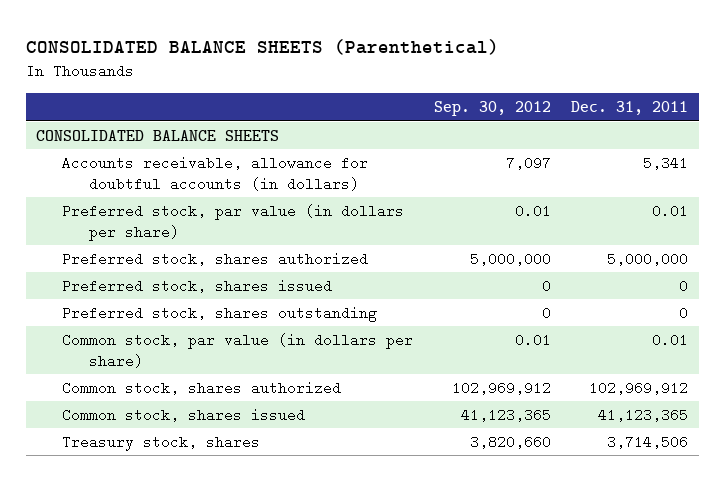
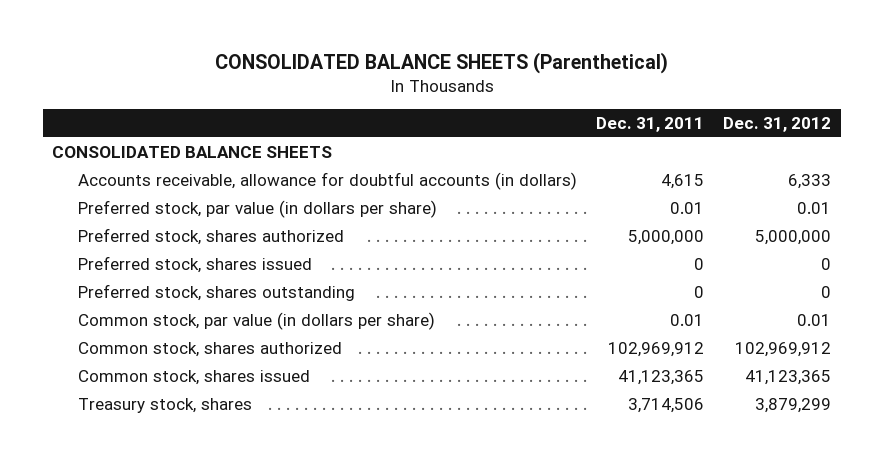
[433,101,551,117] Sep. 30, 2012 -> none
none -> [723,116,832,132] Dec. 31, 2012
[643,155,689,170] 5,341 -> [661,173,705,189] 4,615

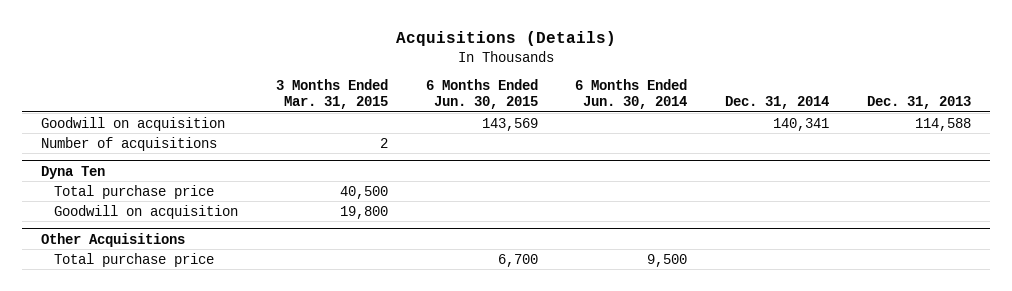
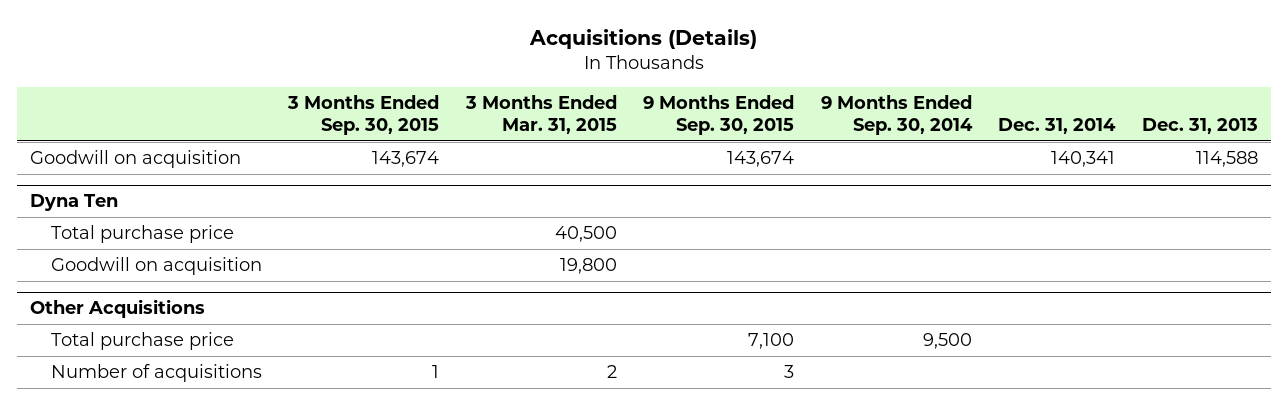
[425,79,538,110] 6 Months Ended Jun. 30, 2015 -> none
[575,79,688,110] 6 Months Ended Jun. 30, 2014 -> none
none -> [287,94,440,136] 3 Months Ended Sep. 30, 2015
none -> [643,94,795,136] 9 Months Ended Sep. 30, 2015
none -> [820,94,973,136] 9 Months Ended Sep. 30, 2014
[40,136,217,151] Number of acquisitions -> none
none -> [50,364,262,383] Number of acquisitions

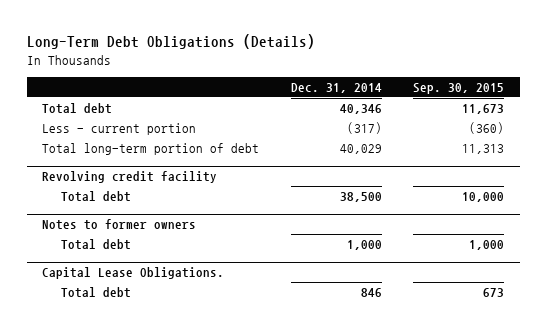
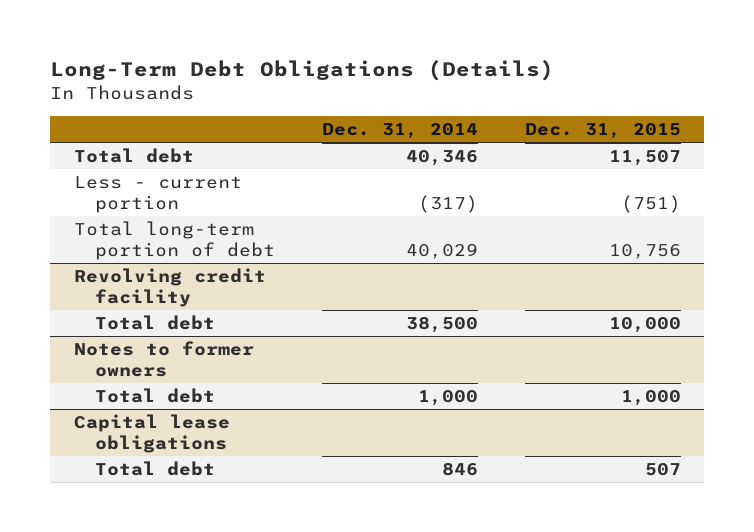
[413,82,505,94] Sep. 30, 2015 -> none
none -> [524,123,681,140] Dec. 31, 2015
[42,267,225,280] Capital Lease Obligations. -> [73,414,230,453] Capital lease obligations

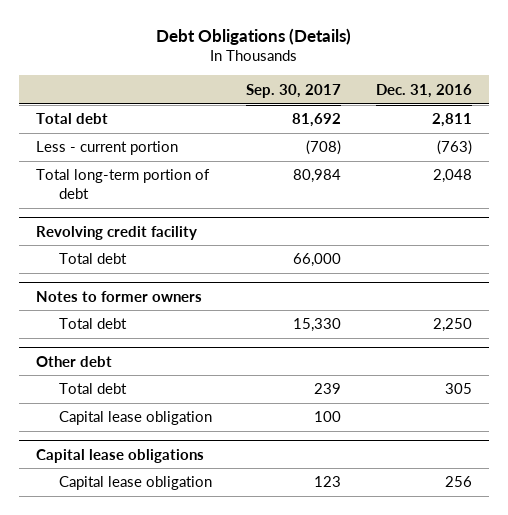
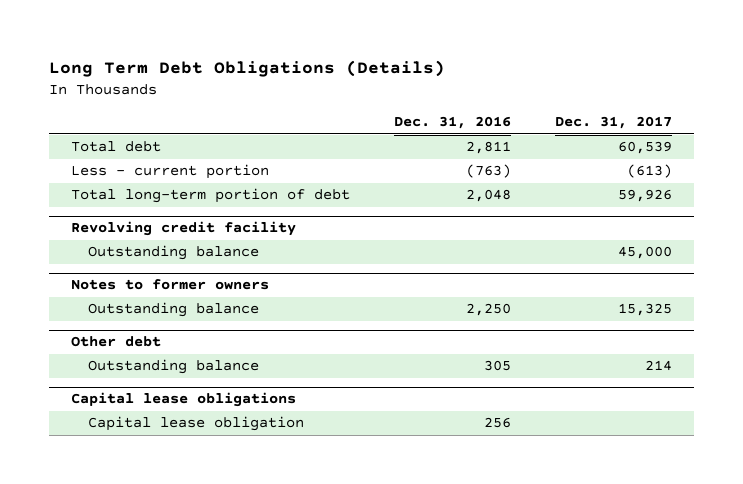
[155,27,351,45] Debt Obligations (Details) -> [49,60,446,78] Long Term Debt Obligations (Details)
[246,83,342,98] Sep. 30, 2017 -> none
none -> [555,116,673,130] Dec. 31, 2017
[58,253,127,265] Total debt -> [87,245,259,261] Outstanding balance
[58,318,127,330] Total debt -> [87,302,259,318] Outstanding balance
[58,411,212,426] Capital lease obligation -> none
[58,383,127,395] Total debt -> [87,359,259,375] Outstanding balance

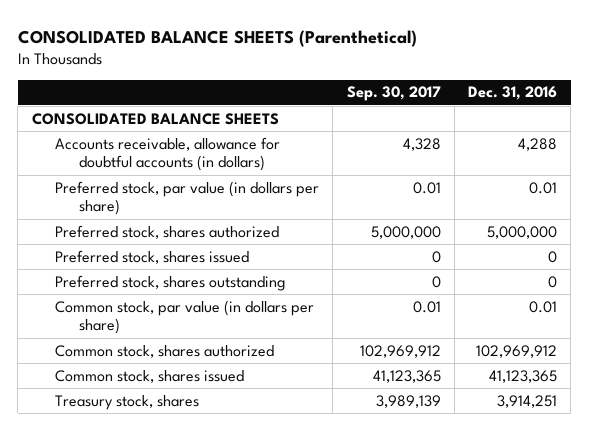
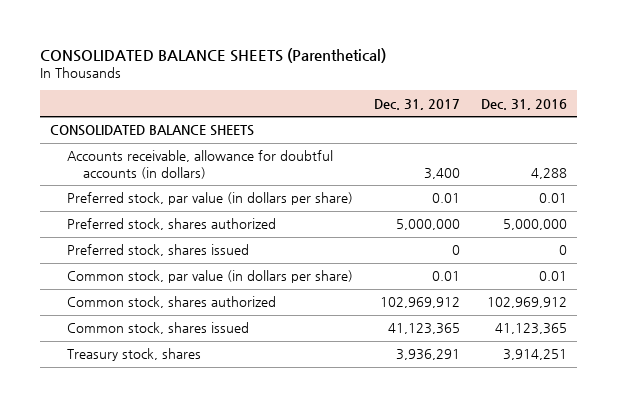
[346,86,441,102] Sep. 30, 2017 -> none
none -> [373,98,460,110] Dec. 31, 2017
[55,274,287,291] Preferred stock, shares outstanding -> none

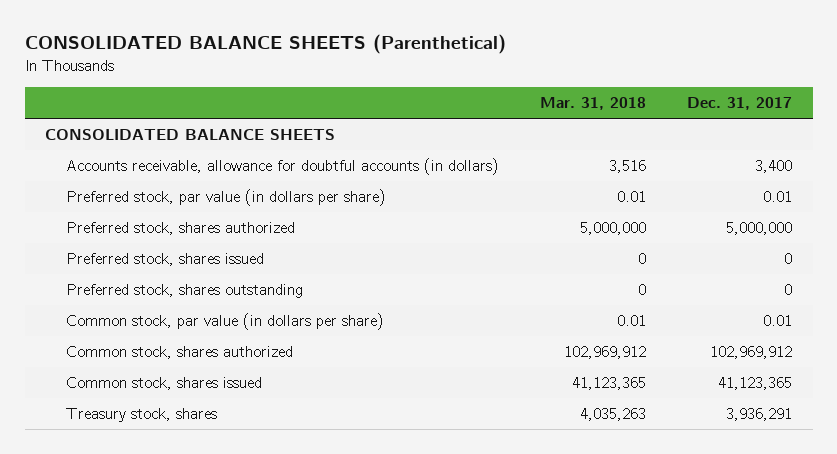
[480,98,567,110] Dec. 31, 2016 -> none
none -> [540,97,647,111] Mar. 31, 2018
none -> [66,284,304,299] Preferred stock, shares outstanding

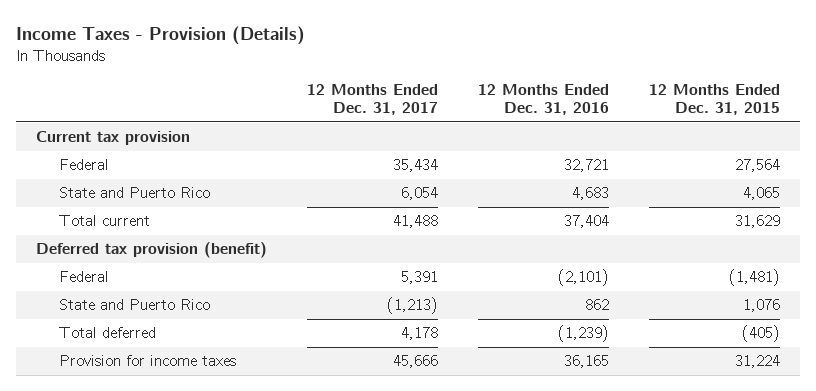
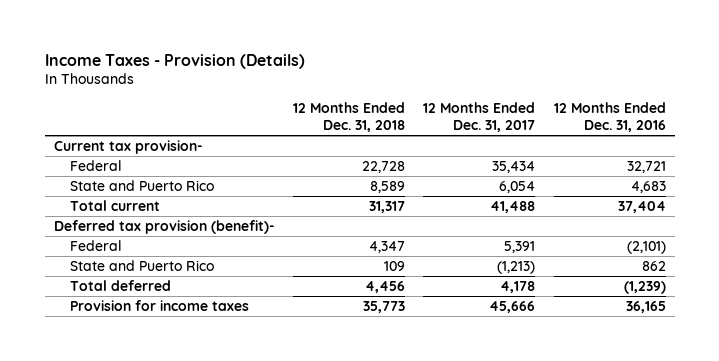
[649,84,781,116] 12 Months Ended Dec. 31, 2015 -> none
none -> [293,102,406,132] 12 Months Ended Dec. 31, 2018
[35,131,190,146] Current tax provision -> [53,140,203,155] Current tax provision-
[35,242,267,259] Deferred tax provision (benefit) -> [53,220,275,235] Deferred tax provision (benefit)-

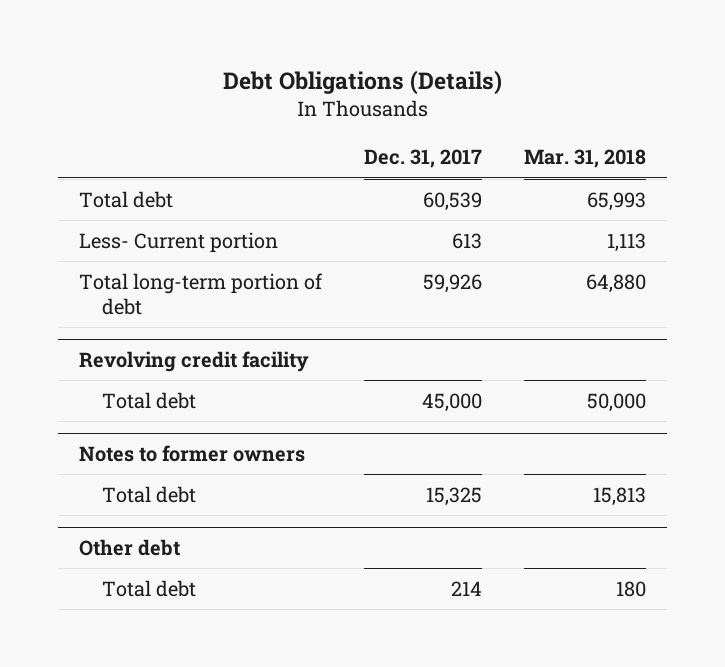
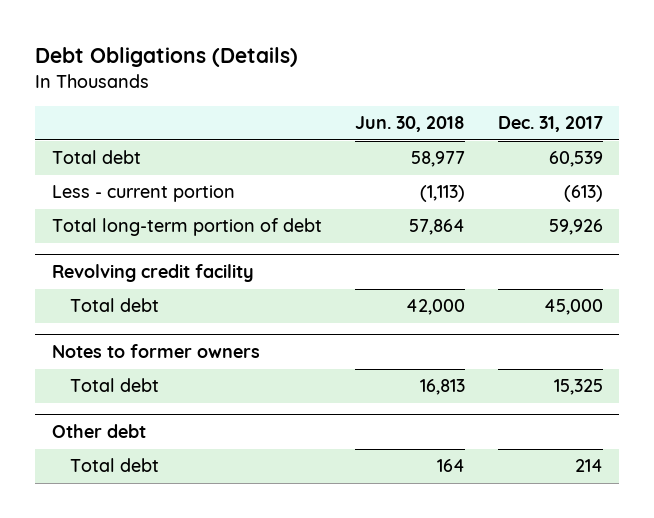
[524,149,647,169] Mar. 31, 2018 -> none
none -> [354,116,465,133] Jun. 30, 2018
[78,231,278,253] Less- Current portion -> [51,185,235,203] Less - current portion
[452,232,483,249] 613 -> [563,185,603,203] (613)

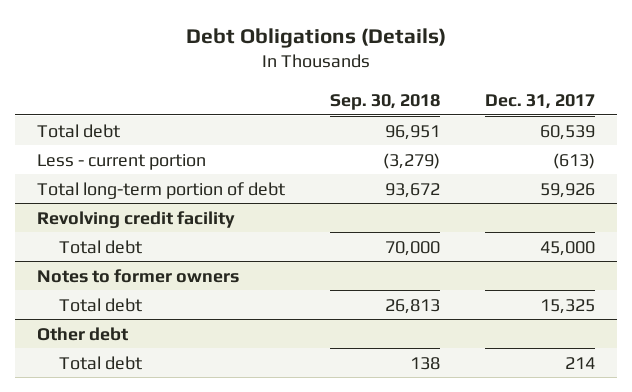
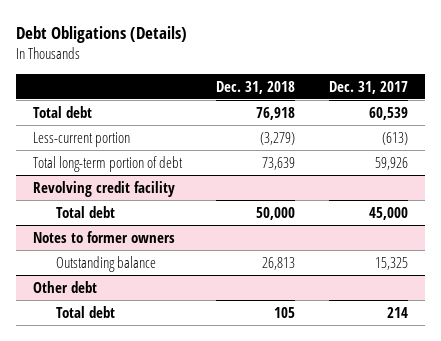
[329,94,440,111] Sep. 30, 2018 -> none
none -> [216,80,296,94] Dec. 31, 2018
[36,153,206,170] Less - current portion -> [33,131,131,147] Less-current portion
[58,297,142,312] Total debt -> [56,255,157,272] Outstanding balance

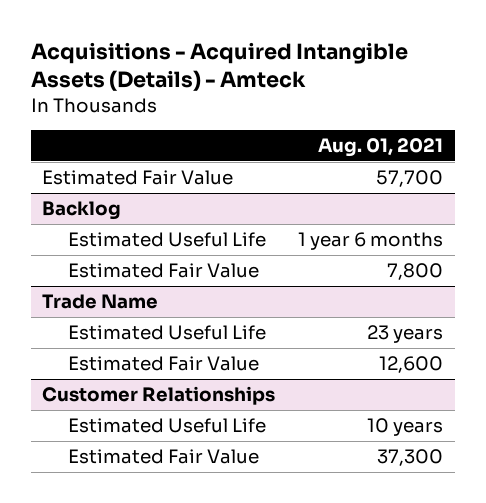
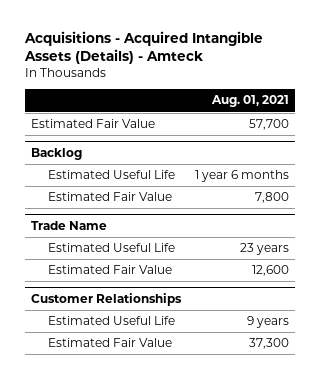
[367,417,444,436] 10 years -> [246,316,289,329] 9 years

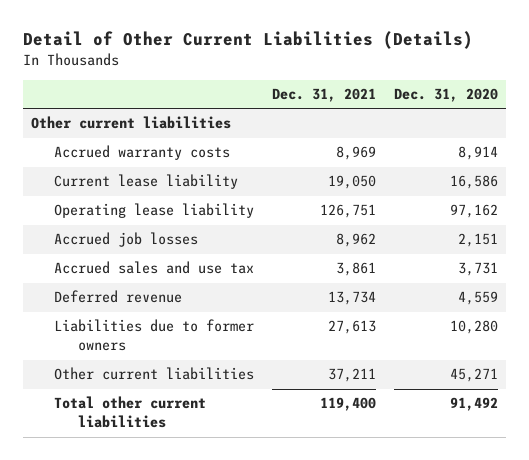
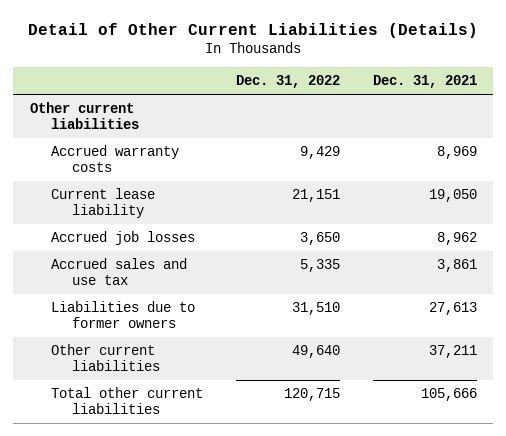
[393,88,498,103] Dec. 31, 2020 -> none
none -> [235,75,340,89] Dec. 31, 2022
[54,203,255,219] Operating lease liability -> none
[54,290,183,304] Deferred revenue -> none
[319,397,376,412] 119,400 -> [420,388,477,402] 105,666

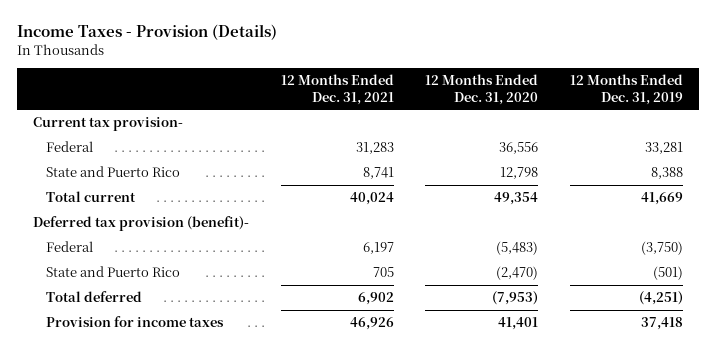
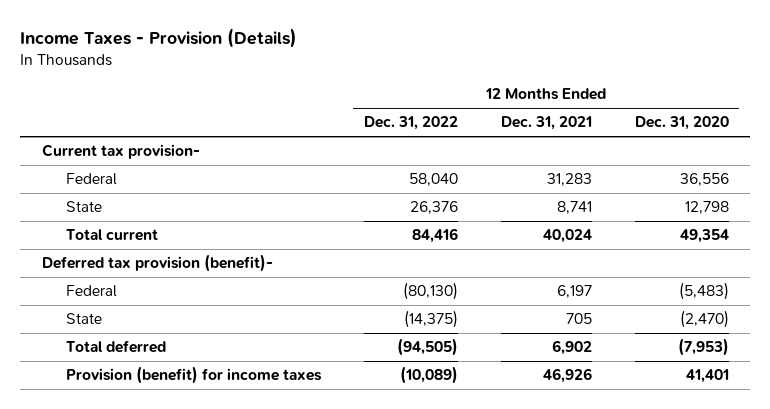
[570,74,684,105] 12 Months Ended Dec. 31, 2019 -> none
none -> [364,116,459,131] Dec. 31, 2022
[46,166,181,178] State and Puerto Rico -> [66,201,103,213] State
[46,266,181,278] State and Puerto Rico -> [66,313,103,325] State
[46,316,225,328] Provision for income taxes -> [66,366,323,385] Provision (benefit) for income taxes

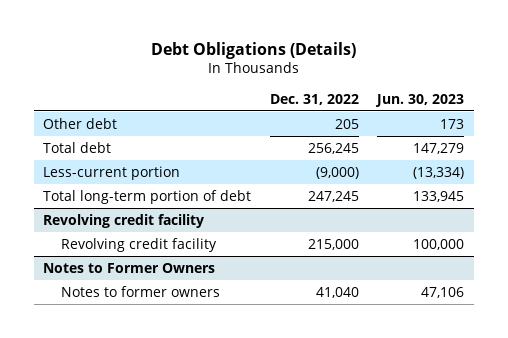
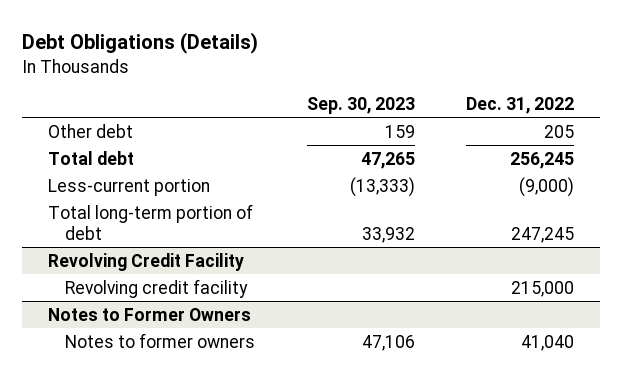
[375,93,465,107] Jun. 30, 2023 -> none
none -> [306,97,415,115] Sep. 30, 2023
[43,213,205,228] Revolving credit facility -> [47,252,244,271] Revolving Credit Facility

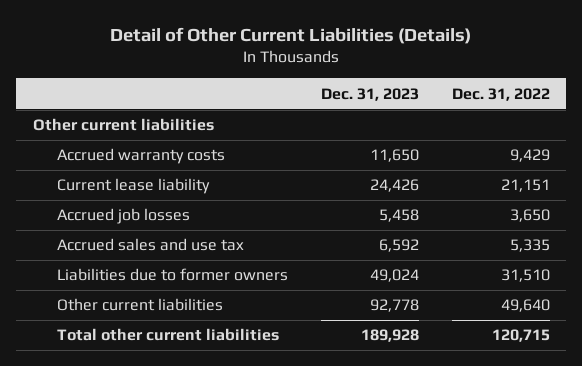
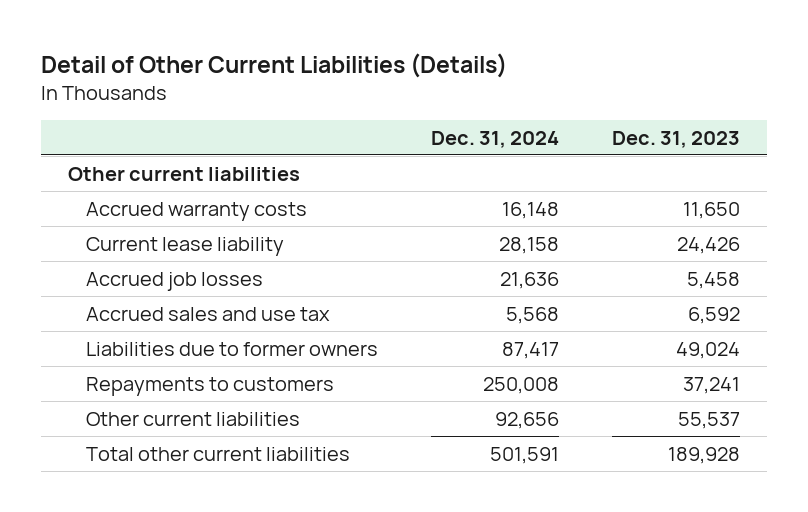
[451,87,550,101] Dec. 31, 2022 -> none
none -> [431,130,560,148] Dec. 31, 2024
none -> [86,376,335,396] Repayments to customers
[369,299,419,313] 92,778 -> [678,411,741,429] 55,537

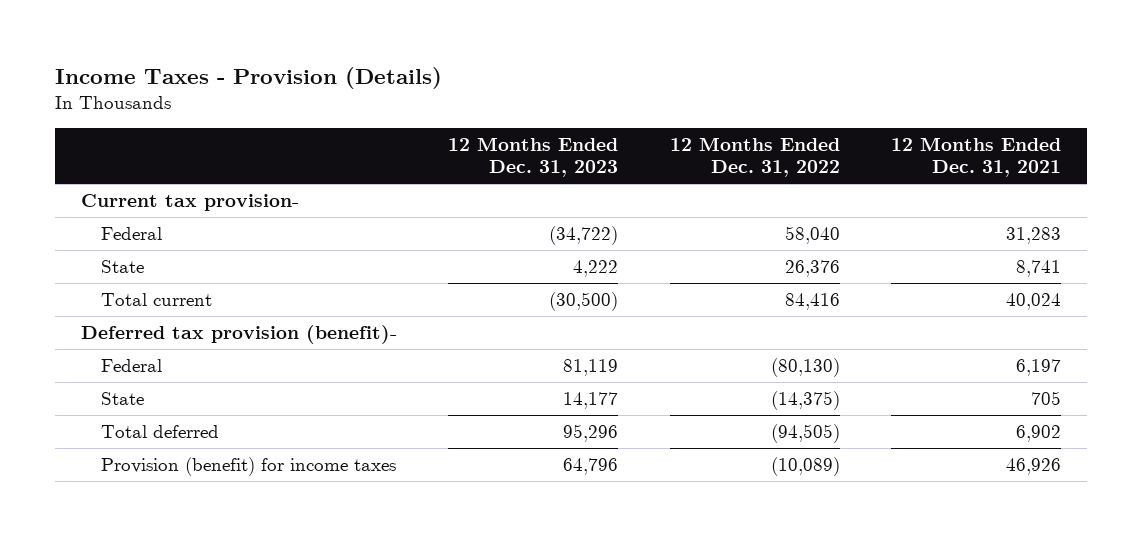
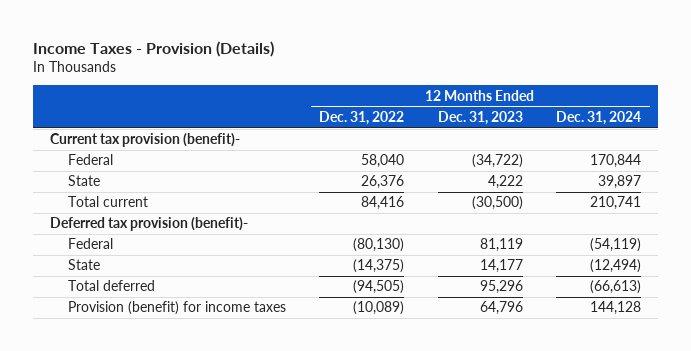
[891,137,1062,178] 12 Months Ended Dec. 31, 2021 -> none
none -> [556,110,642,125] Dec. 31, 2024
[80,194,299,212] Current tax provision- -> [50,133,241,148] Current tax provision (benefit)-

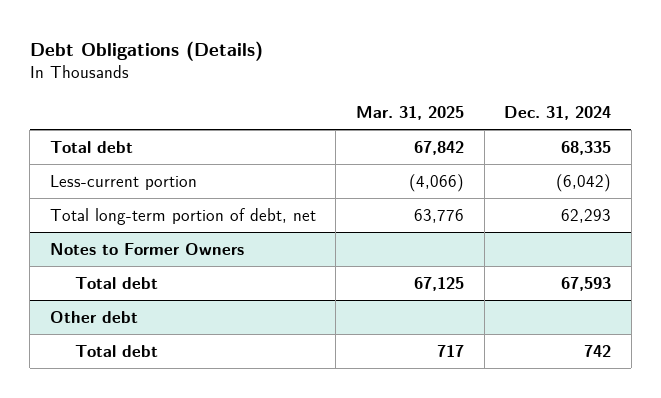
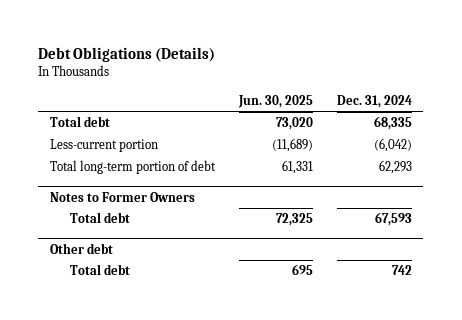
[355,105,464,120] Mar. 31, 2025 -> none
none -> [237,94,313,108] Jun. 30, 2025
[49,207,316,225] Total long-term portion of debt, net -> [49,160,216,175] Total long-term portion of debt

